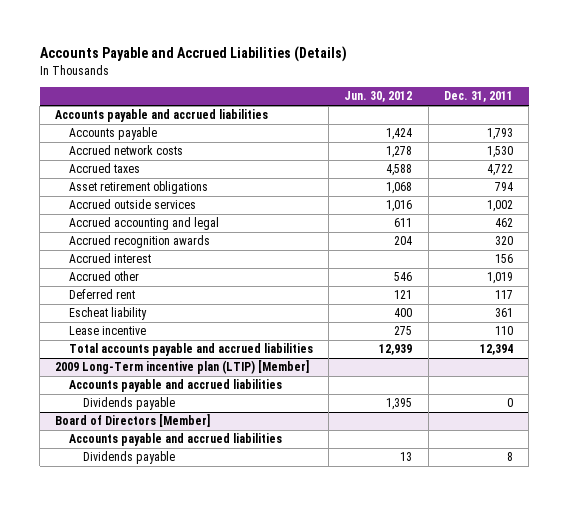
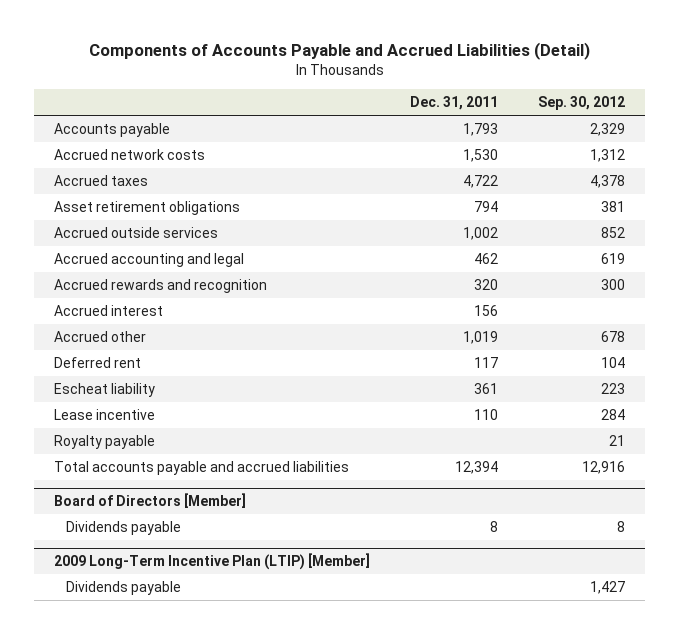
[39,46,347,63] Accounts Payable and Accrued Liabilities (Details) -> [88,42,590,61] Components of Accounts Payable and Accrued Liabilities (Detail)
[344,91,413,103] Jun. 30, 2012 -> none
none -> [537,96,625,111] Sep. 30, 2012
[55,109,269,123] Accounts payable and accrued liabilities -> none
[68,235,210,249] Accrued recognition awards -> [54,278,268,293] Accrued rewards and recognition
none -> [54,434,156,449] Royalty payable
[55,360,310,375] 2009 Long-Term incentive plan (LTIP) [Member] -> none
[68,379,282,393] Accounts payable and accrued liabilities -> none
[82,397,175,411] Dividends payable -> none
[68,433,282,447] Accounts payable and accrued liabilities -> none
none -> [54,553,371,571] 2009 Long-Term Incentive Plan (LTIP) [Member]
none -> [65,580,181,595] Dividends payable

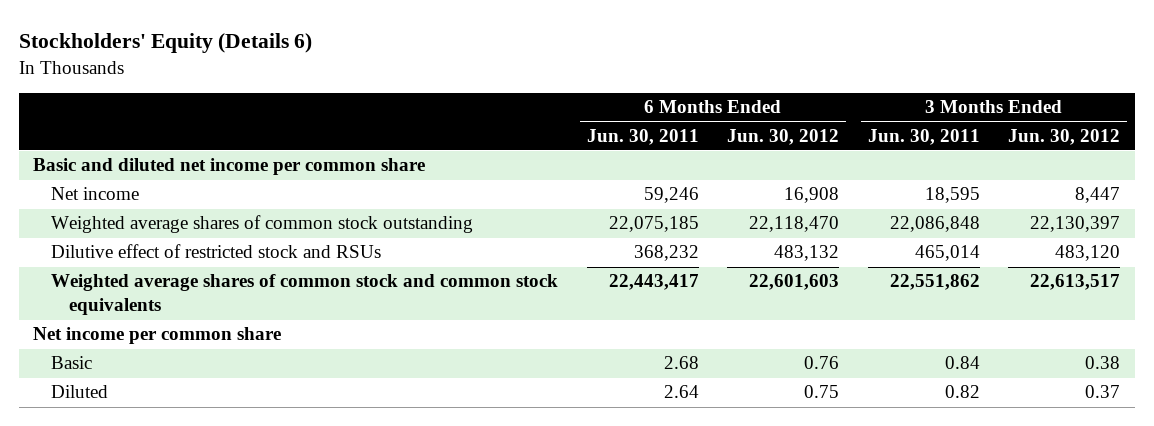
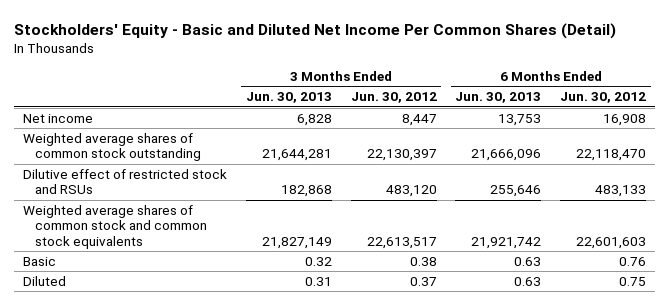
[19,33,313,54] Stockholders' Equity (Details 6) -> [13,22,616,39] Stockholders' Equity - Basic and Diluted Net Income Per Common Shares (Detail)
[586,128,699,145] Jun. 30, 2011 -> none
[867,128,980,145] Jun. 30, 2011 -> none
none -> [245,92,332,104] Jun. 30, 2013
none -> [455,92,542,104] Jun. 30, 2013
[33,158,426,176] Basic and diluted net income per common share -> none
[774,245,840,262] 483,132 -> [595,185,647,198] 483,133
[33,327,282,345] Net income per common share -> none

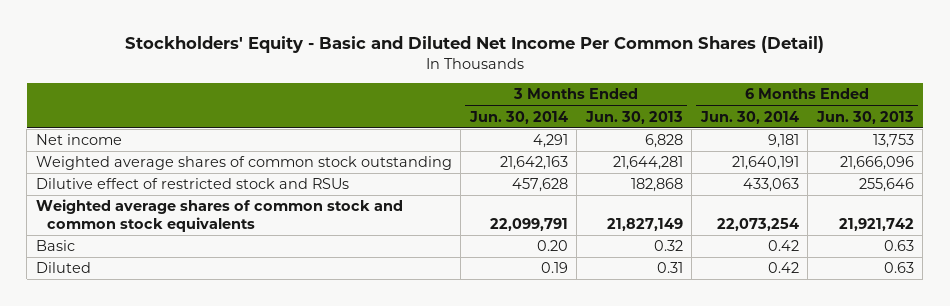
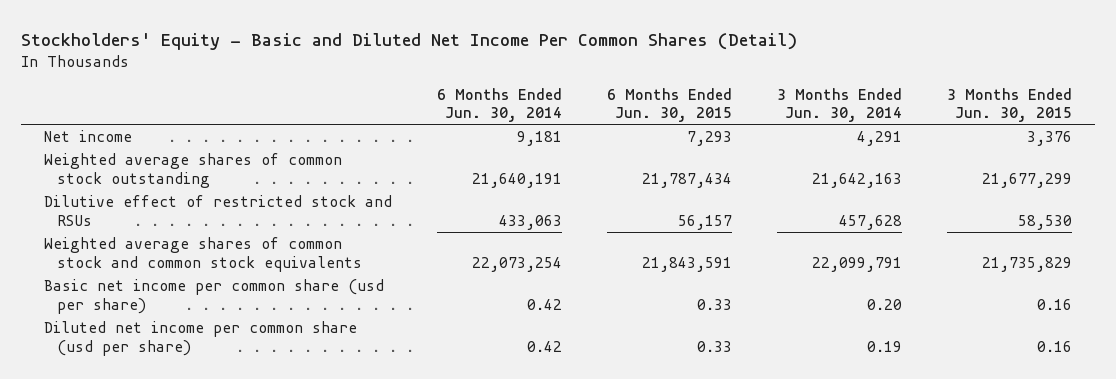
[584,110,683,124] Jun. 30, 2013 -> none
[815,110,914,124] Jun. 30, 2013 -> none
none -> [607,87,733,123] 6 Months Ended Jun. 30, 2015
none -> [947,87,1073,123] 3 Months Ended Jun. 30, 2015
[35,240,75,252] Basic -> [43,278,384,314] Basic net income per common share (usd per share)
[35,262,91,274] Diluted -> [43,320,357,356] Diluted net income per common share (usd per share)

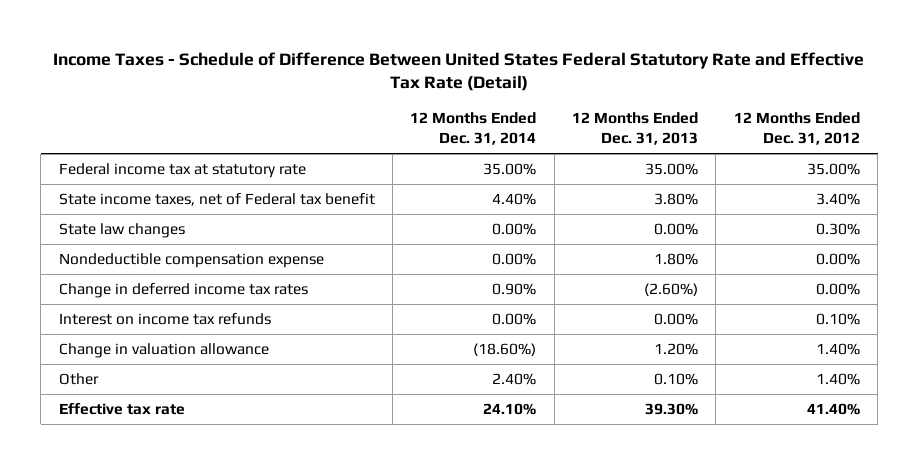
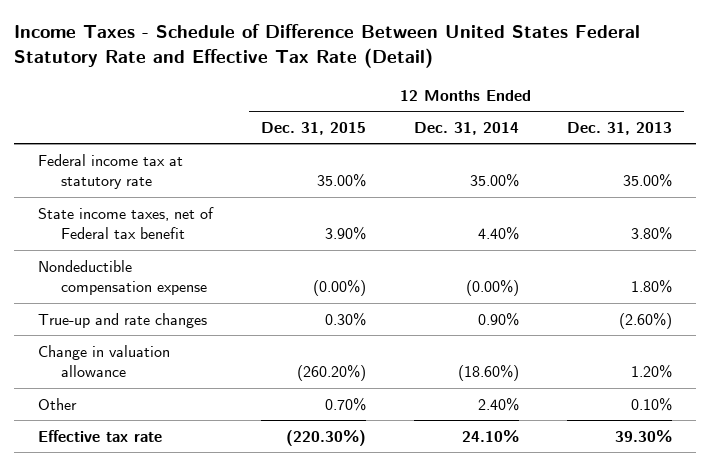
[733,112,860,146] 12 Months Ended Dec. 31, 2012 -> none
none -> [260,122,366,136] Dec. 31, 2015
[58,222,185,238] State law changes -> none
[58,312,271,325] Interest on income tax refunds -> none
[492,252,537,265] 0.00% -> [465,279,519,297] (0.00%)
[58,282,308,298] Change in deferred income tax rates -> [37,312,207,328] True-up and rate changes

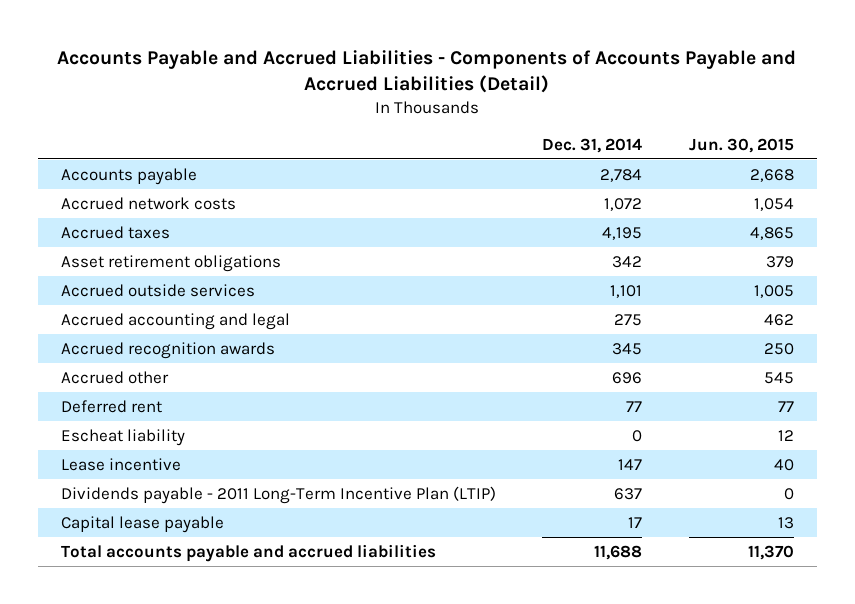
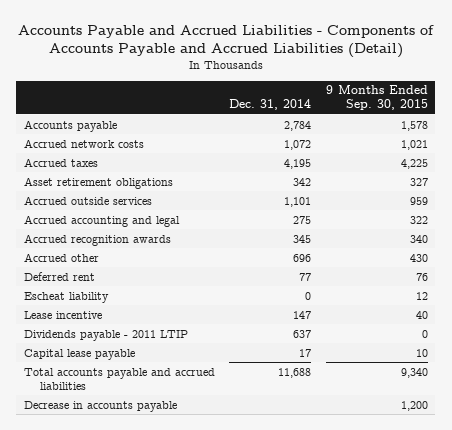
[688,137,794,153] Jun. 30, 2015 -> none
none -> [326,85,429,111] 9 Months Ended Sep. 30, 2015
[60,485,496,504] Dividends payable - 2011 Long-Term Incentive Plan (LTIP) -> [23,329,188,341] Dividends payable - 2011 LTIP
none -> [23,400,177,412] Decrease in accounts payable

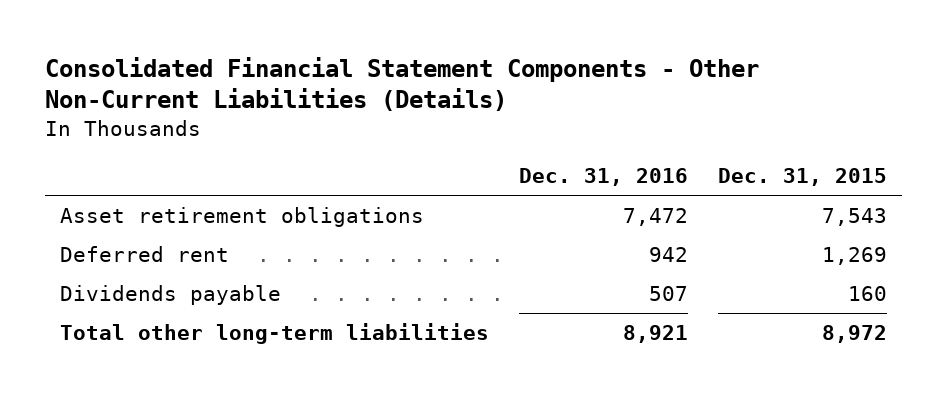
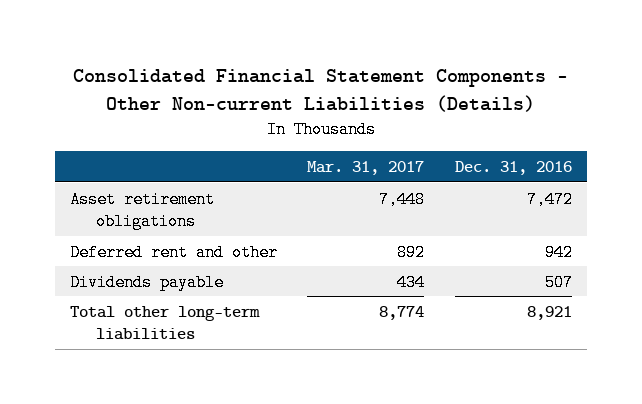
[45,56,760,112] Consolidated Financial Statement Components - Other Non-Current Liabilities (Details) -> [72,69,568,112] Consolidated Financial Statement Components - Other Non-current Liabilities (Details)
[718,167,888,186] Dec. 31, 2015 -> none
none -> [307,160,425,175] Mar. 31, 2017
[60,246,230,263] Deferred rent -> [69,243,278,261] Deferred rent and other

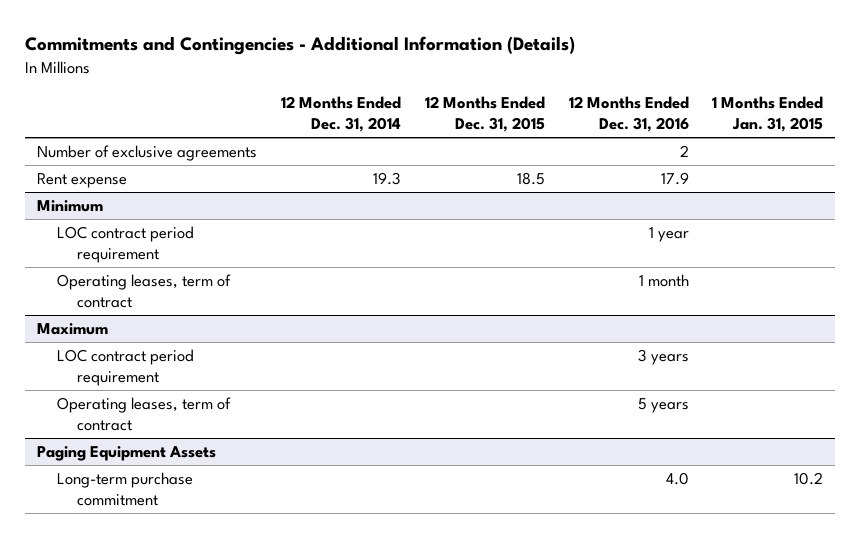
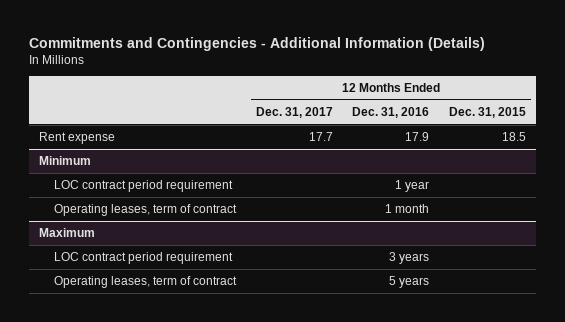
[280,95,401,132] 12 Months Ended Dec. 31, 2014 -> none
[712,95,824,132] 1 Months Ended Jan. 31, 2015 -> none
none -> [255,106,333,118] Dec. 31, 2017
[36,144,257,161] Number of exclusive agreements -> none
[36,445,216,461] Paging Equipment Assets -> none
[56,471,193,506] Long-term purchase commitment -> none

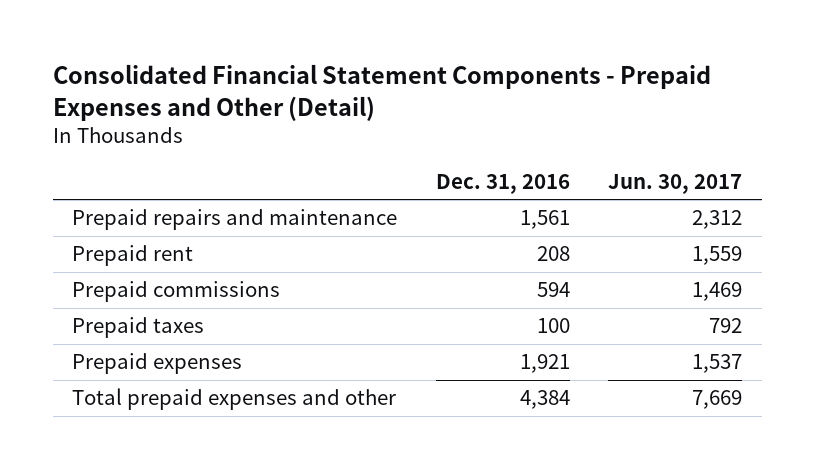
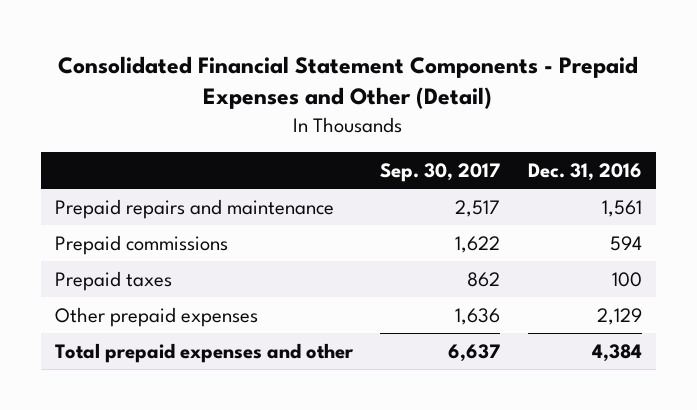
[608,174,743,195] Jun. 30, 2017 -> none
none -> [380,162,501,182] Sep. 30, 2017
[72,245,194,267] Prepaid rent -> none
[72,353,243,375] Prepaid expenses -> [54,306,258,327] Other prepaid expenses
[519,354,570,374] 1,921 -> [596,307,642,325] 2,129

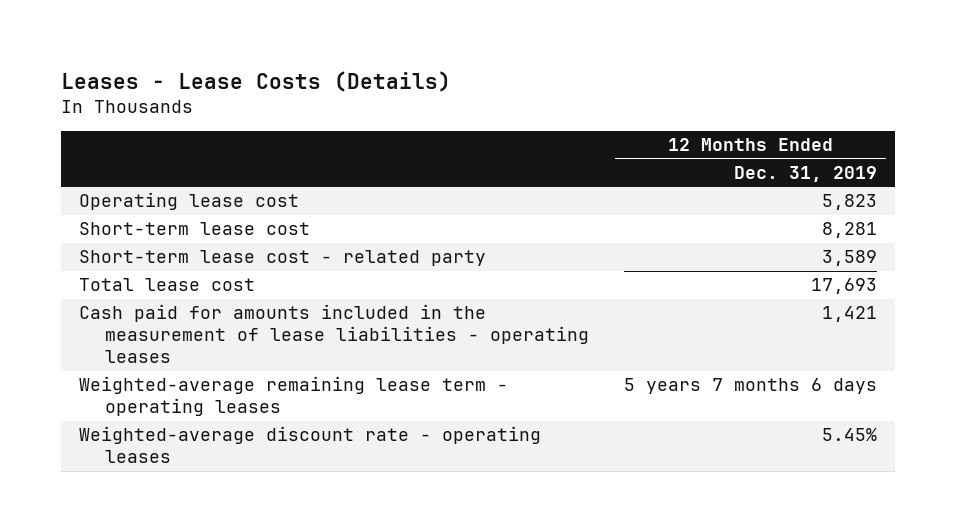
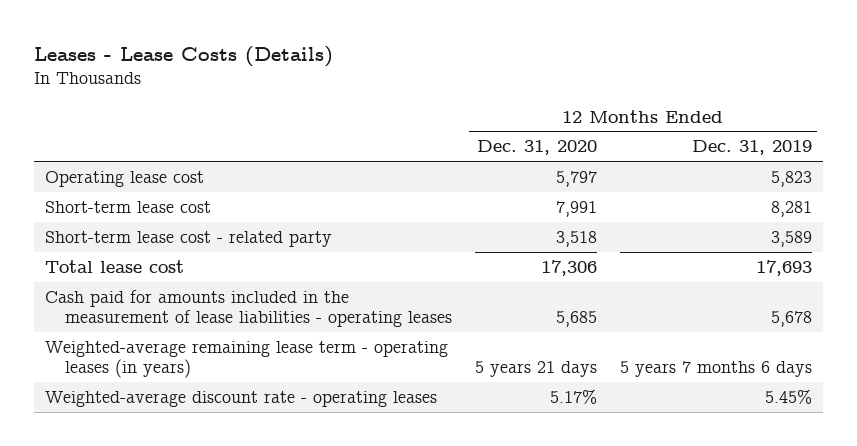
none -> [476,140,597,156] Dec. 31, 2020
[822,306,878,323] 1,421 -> [770,311,812,328] 5,678
[79,376,509,417] Weighted-average remaining lease term - operating leases -> [44,340,448,379] Weighted-average remaining lease term - operating leases (in years)

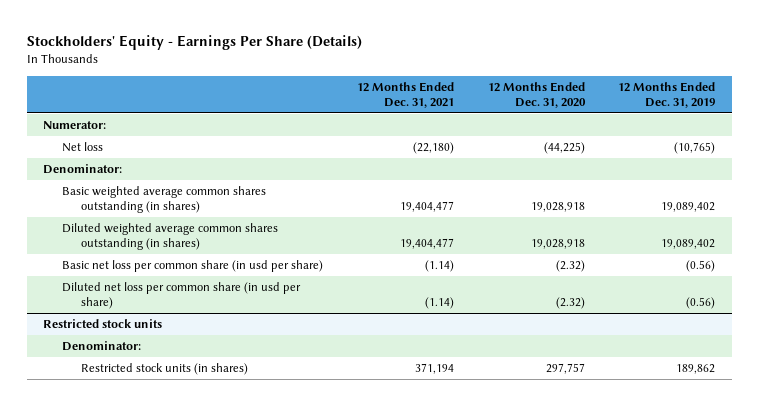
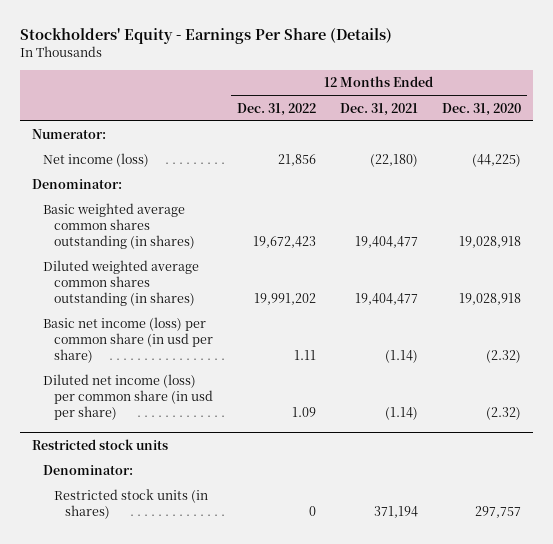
[618,81,716,108] 12 Months Ended Dec. 31, 2019 -> none
none -> [236,102,316,116] Dec. 31, 2022
[62,142,104,153] Net loss -> [43,153,150,168] Net income (loss)
[62,260,324,273] Basic net loss per common share (in usd per share) -> [43,317,214,364] Basic net income (loss) per common share (in usd per share)
[62,282,302,310] Diluted net loss per common share (in usd per share) -> [43,374,214,421] Diluted net income (loss) per common share (in usd per share)

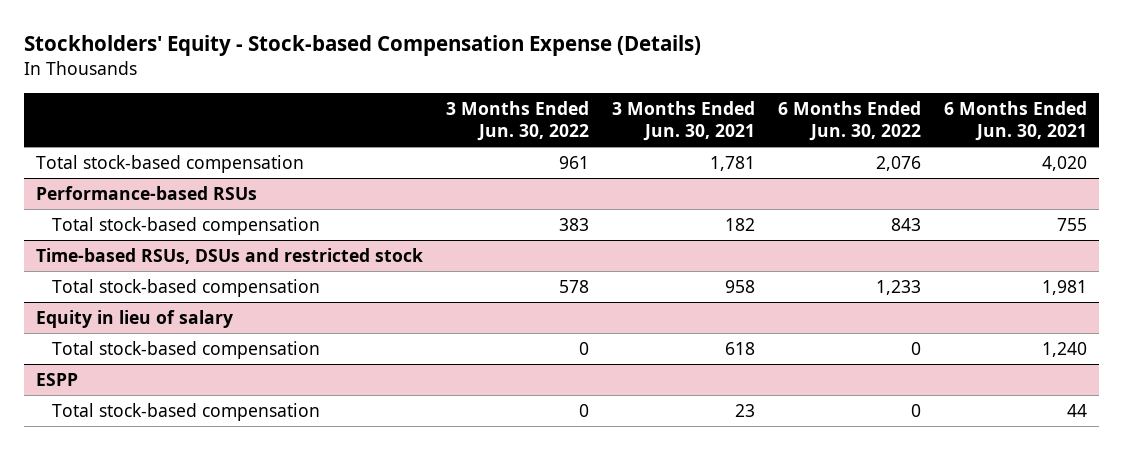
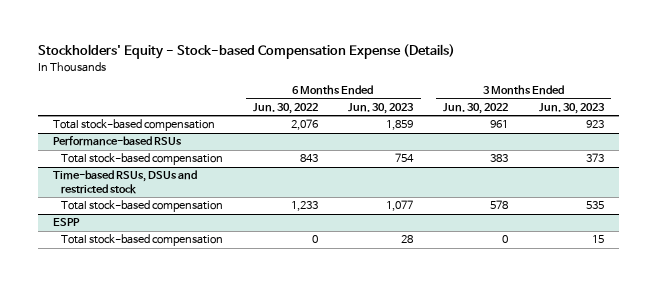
[611,100,755,141] 3 Months Ended Jun. 30, 2021 -> none
[944,100,1088,141] 6 Months Ended Jun. 30, 2021 -> none
none -> [348,102,415,114] Jun. 30, 2023
none -> [538,102,605,114] Jun. 30, 2023
[35,309,233,328] Equity in lieu of salary -> none
[51,340,320,359] Total stock-based compensation -> none

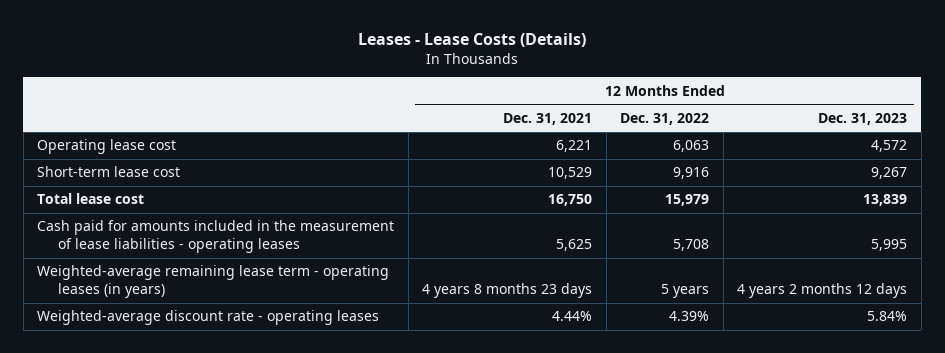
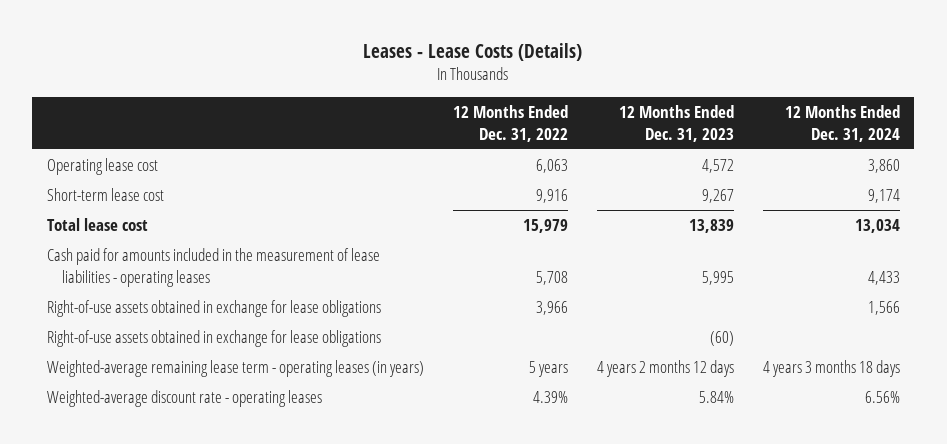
[503,112,593,125] Dec. 31, 2021 -> none
none -> [784,105,900,142] 12 Months Ended Dec. 31, 2024
none -> [46,300,381,318] Right-of-use assets obtained in exchange for lease obligations
none -> [46,330,381,348] Right-of-use assets obtained in exchange for lease obligations

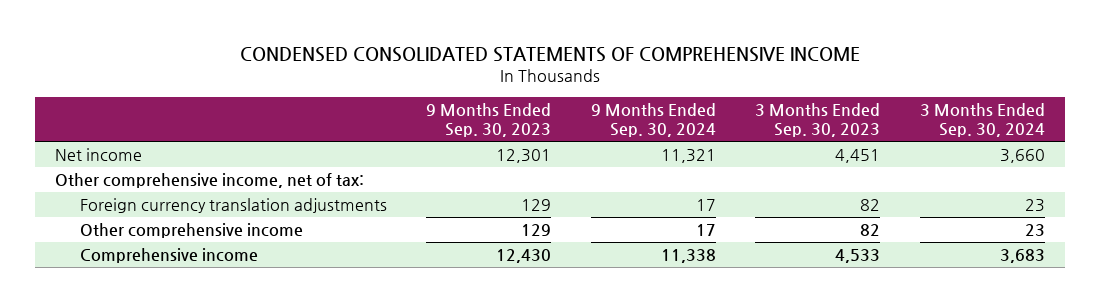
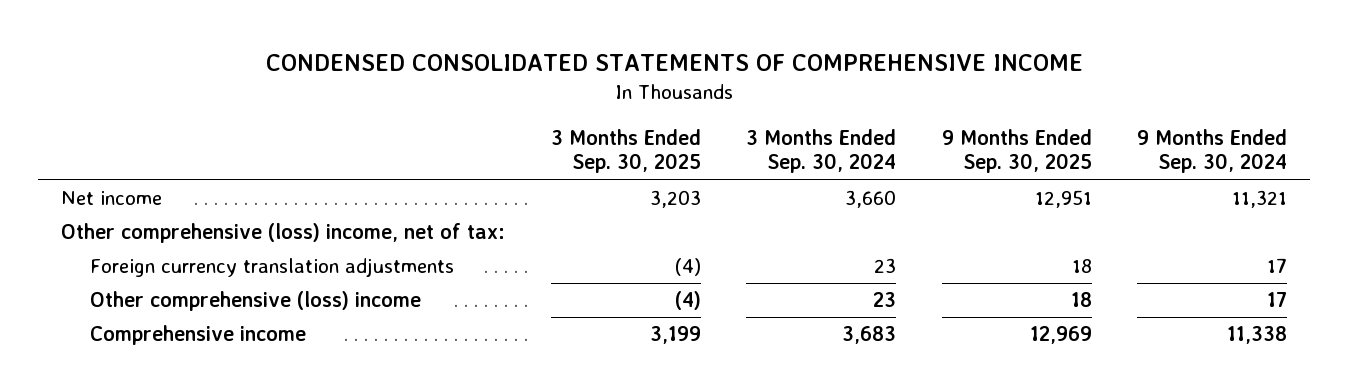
[426,103,552,138] 9 Months Ended Sep. 30, 2023 -> none
[755,103,881,138] 3 Months Ended Sep. 30, 2023 -> none
none -> [550,128,701,174] 3 Months Ended Sep. 30, 2025
none -> [941,128,1092,174] 9 Months Ended Sep. 30, 2025
[55,173,365,189] Other comprehensive income, net of tax: -> [61,223,506,244] Other comprehensive (loss) income, net of tax:
[79,223,303,239] Other comprehensive income -> [90,291,422,312] Other comprehensive (loss) income

